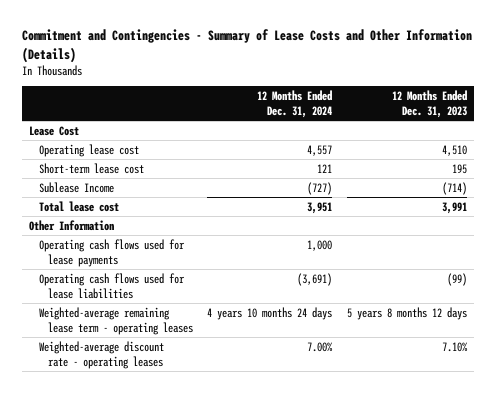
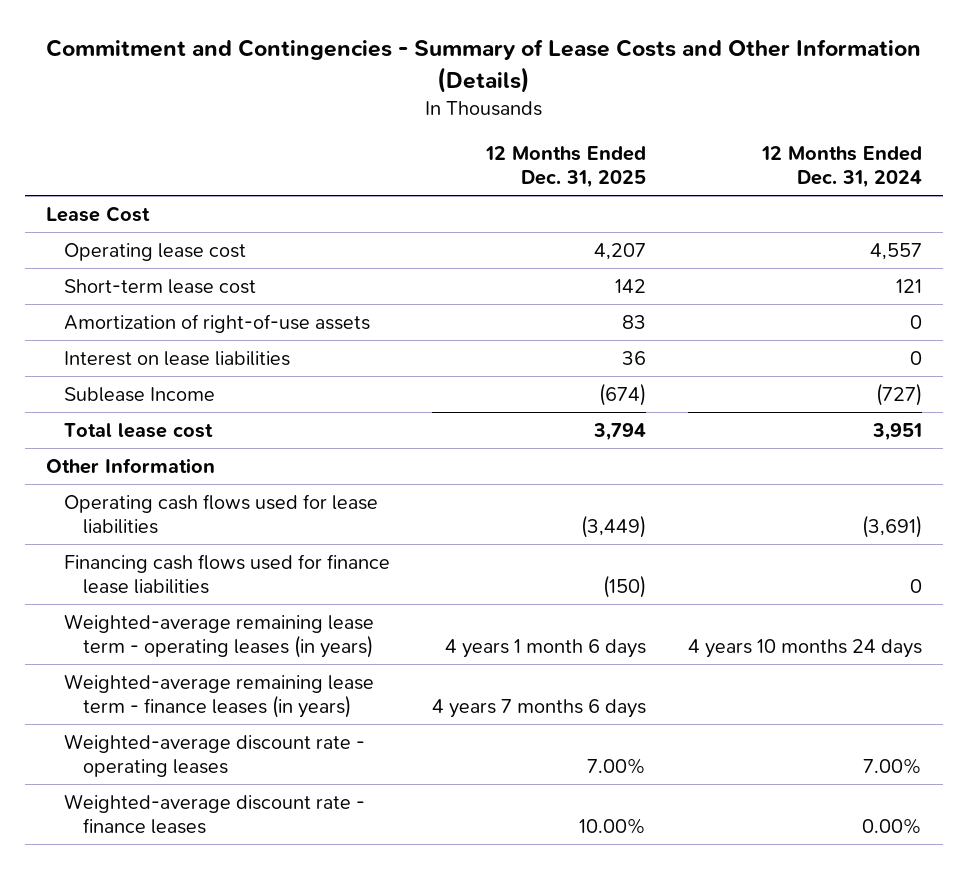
[391,89,467,118] 12 Months Ended Dec. 31, 2023 -> none
none -> [485,145,647,189] 12 Months Ended Dec. 31, 2025
none -> [64,313,371,333] Amortization of right-of-use assets
none -> [64,350,291,366] Interest on lease liabilities
[38,238,185,267] Operating cash flows used for lease payments -> none
none -> [64,553,391,595] Financing cash flows used for finance lease liabilities
[38,306,193,335] Weighted-average remaining lease term - operating leases -> [64,613,375,659] Weighted-average remaining lease term - operating leases (in years)
none -> [64,673,375,719] Weighted-average remaining lease term - finance leases (in years)
none -> [64,793,366,835] Weighted-average discount rate - finance leases

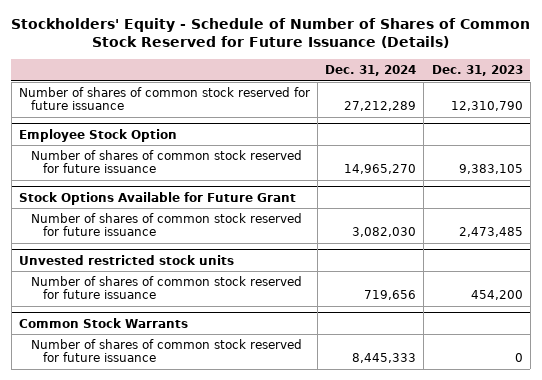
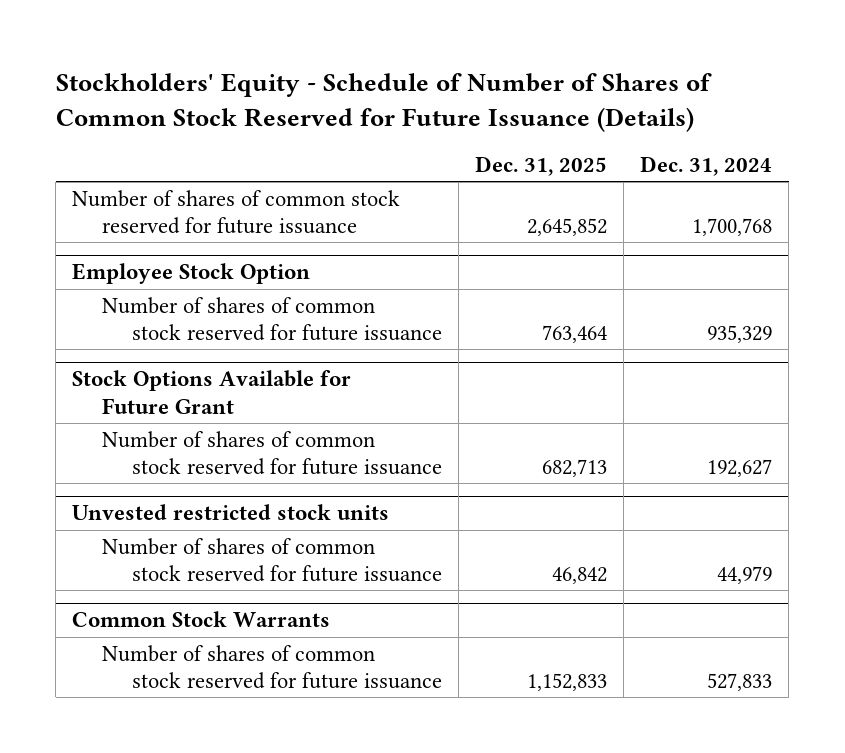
[431,65,523,77] Dec. 31, 2023 -> none
none -> [475,156,608,177] Dec. 31, 2025
[344,101,417,112] 27,212,289 -> [692,218,773,237] 1,700,768
[344,164,417,175] 14,965,270 -> [707,325,773,344] 935,329
[352,227,417,238] 3,082,030 -> [707,459,773,478] 192,627
[364,290,417,301] 719,656 -> [717,566,773,585] 44,979
[352,353,417,364] 8,445,333 -> [707,673,773,692] 527,833

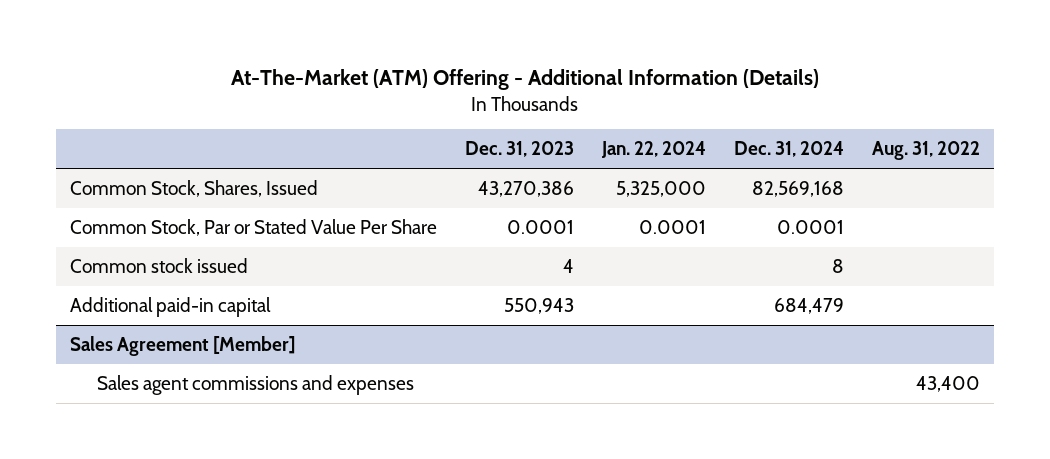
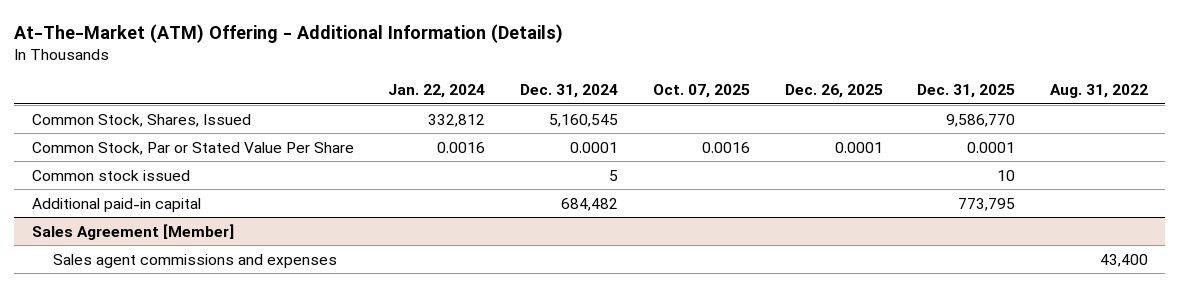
[464,141,574,158] Dec. 31, 2023 -> none
none -> [652,84,750,99] Oct. 07, 2025
none -> [784,84,883,99] Dec. 26, 2025
none -> [917,84,1016,99] Dec. 31, 2025
[615,180,706,197] 5,325,000 -> [428,113,486,127] 332,812
[751,180,844,197] 82,569,168 -> [549,113,619,127] 5,160,545
[638,219,706,234] 0.0001 -> [437,141,486,153] 0.0016
[831,258,844,273] 8 -> [609,169,619,181] 5
[773,297,844,314] 684,479 -> [561,197,619,211] 684,482

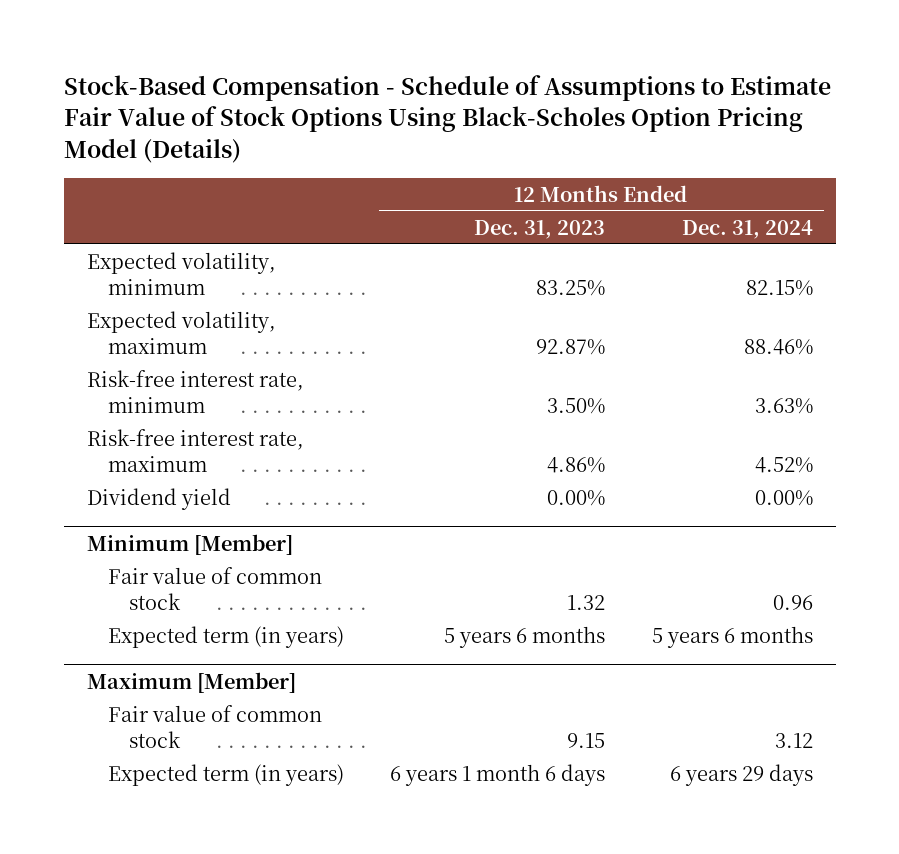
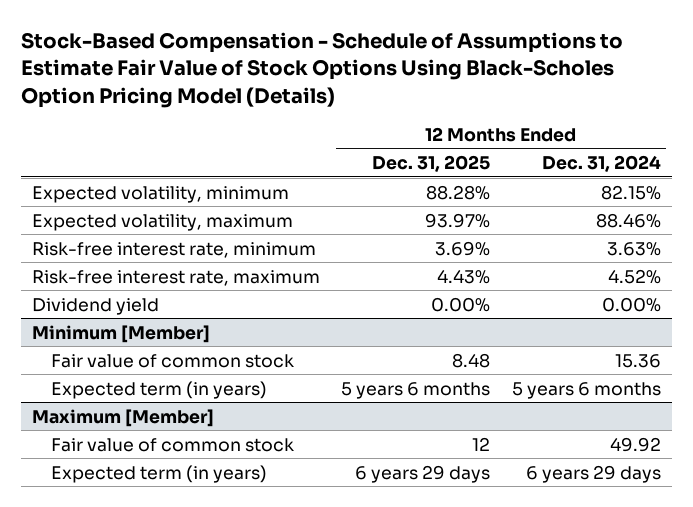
[474,219,606,239] Dec. 31, 2023 -> none
none -> [372,155,491,173] Dec. 31, 2025
[772,594,813,610] 0.96 -> [614,353,661,368] 15.36
[774,732,813,748] 3.12 -> [609,436,661,452] 49.92

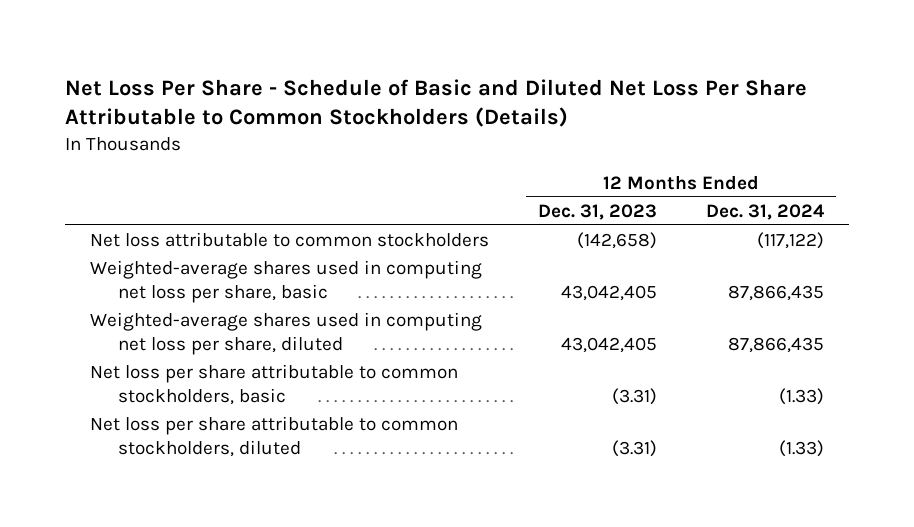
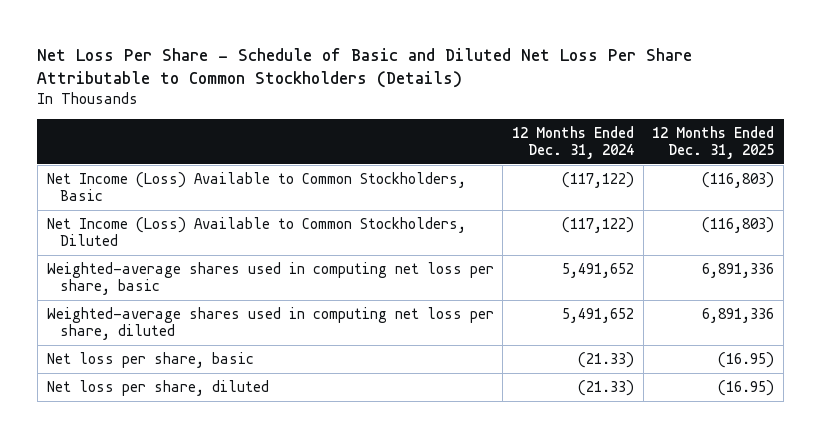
[537,203,657,220] Dec. 31, 2023 -> none
none -> [652,126,775,160] 12 Months Ended Dec. 31, 2025
[89,232,489,248] Net loss attributable to common stockholders -> [46,172,466,202] Net Income (Loss) Available to Common Stockholders, Basic
none -> [46,217,466,247] Net Income (Loss) Available to Common Stockholders, Diluted
[728,284,825,301] 87,866,435 -> [561,263,634,279] 5,491,652
[728,336,825,353] 87,866,435 -> [561,308,634,324] 5,491,652
[89,364,458,405] Net loss per share attributable to common stockholders, basic -> [46,352,254,369] Net loss per share, basic
[779,387,825,405] (1.33) -> [577,352,634,369] (21.33)
[89,416,458,457] Net loss per share attributable to common stockholders, diluted -> [46,380,269,397] Net loss per share, diluted
[779,439,825,457] (1.33) -> [577,380,634,397] (21.33)

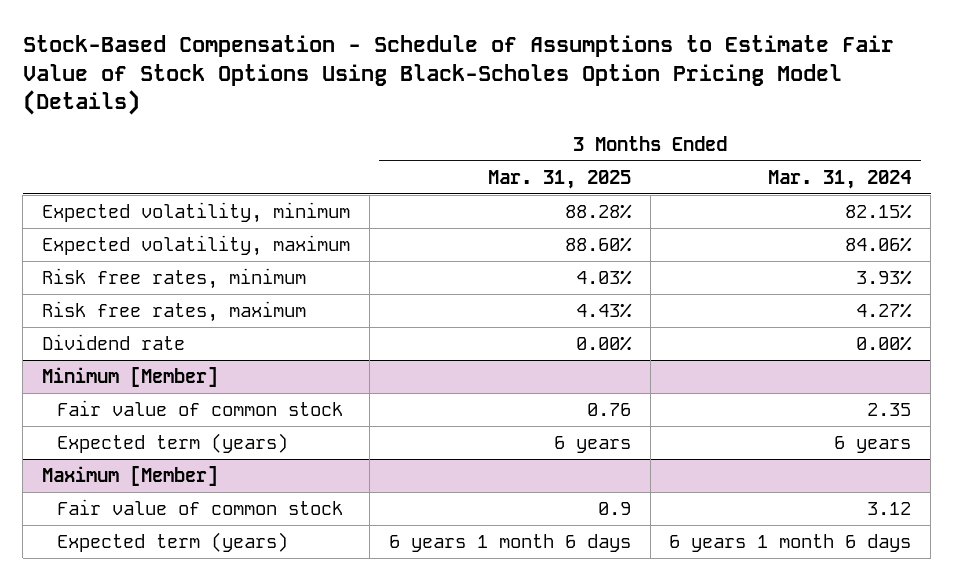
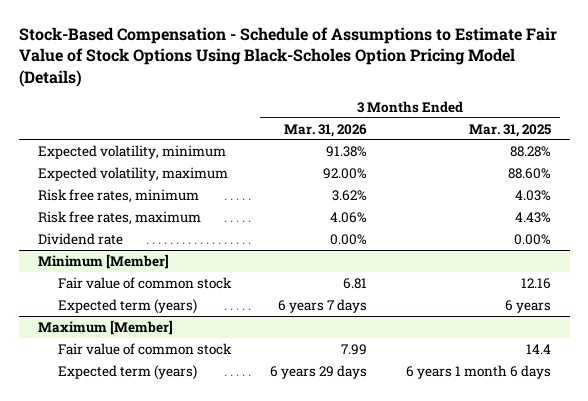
[768,169,912,189] Mar. 31, 2024 -> none
none -> [283,123,367,137] Mar. 31, 2026
[586,402,631,416] 0.76 -> [520,277,551,289] 12.16
[597,501,631,515] 0.9 -> [525,343,551,354] 14.4

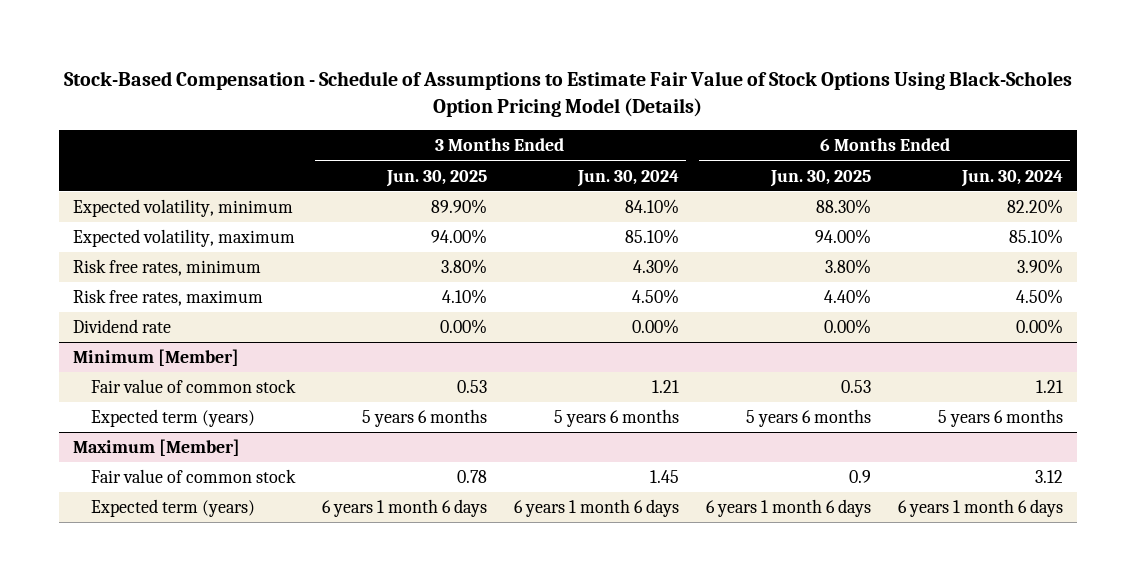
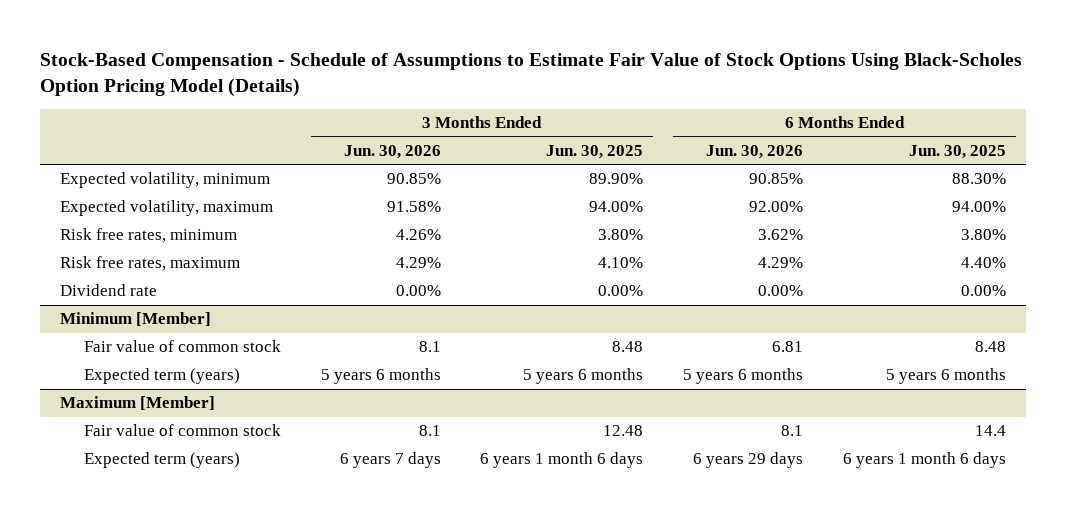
[576,169,679,187] Jun. 30, 2024 -> none
[961,169,1064,187] Jun. 30, 2024 -> none
none -> [343,144,441,159] Jun. 30, 2026
none -> [706,144,804,159] Jun. 30, 2026
[456,379,487,393] 0.53 -> [612,341,644,353] 8.48
[841,379,872,393] 0.53 -> [974,341,1006,353] 8.48
[456,469,487,483] 0.78 -> [603,425,644,437] 12.48
[849,469,872,483] 0.9 -> [974,425,1006,437] 14.4

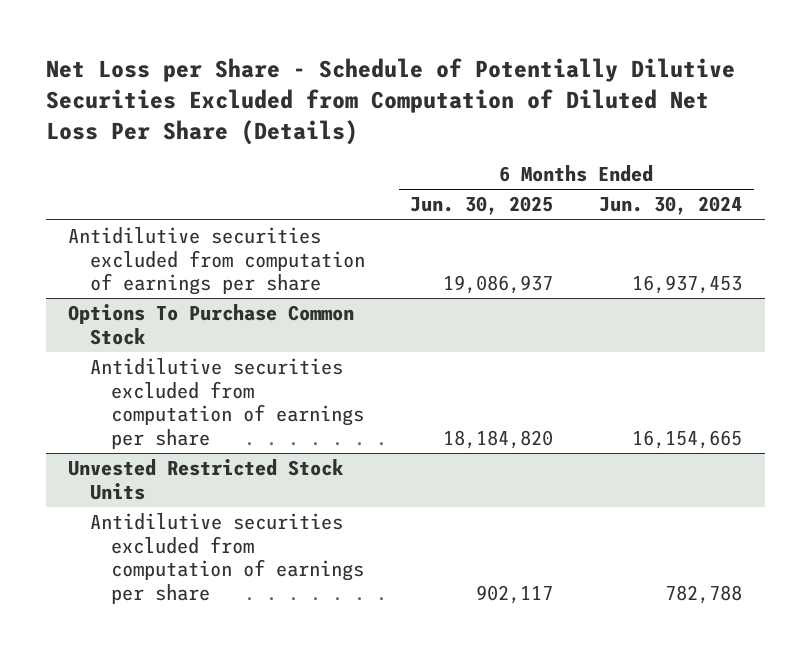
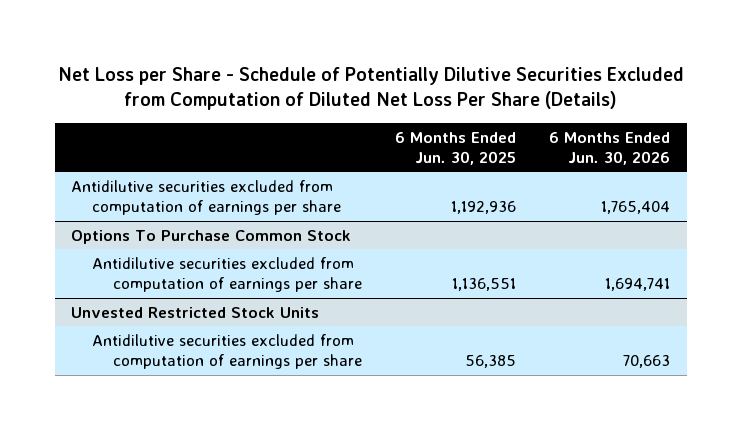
[599,196,743,216] Jun. 30, 2024 -> none
none -> [549,131,671,165] 6 Months Ended Jun. 30, 2026
[443,275,554,295] 19,086,937 -> [451,201,517,215] 1,192,936
[443,429,554,449] 18,184,820 -> [452,278,517,292] 1,136,551
[476,584,554,604] 902,117 -> [465,355,517,369] 56,385

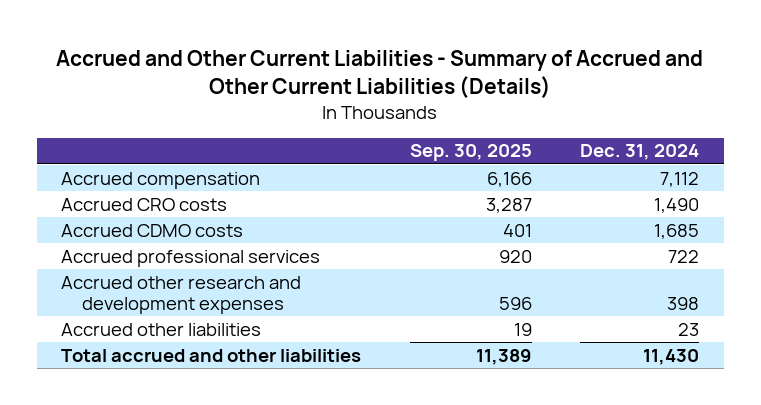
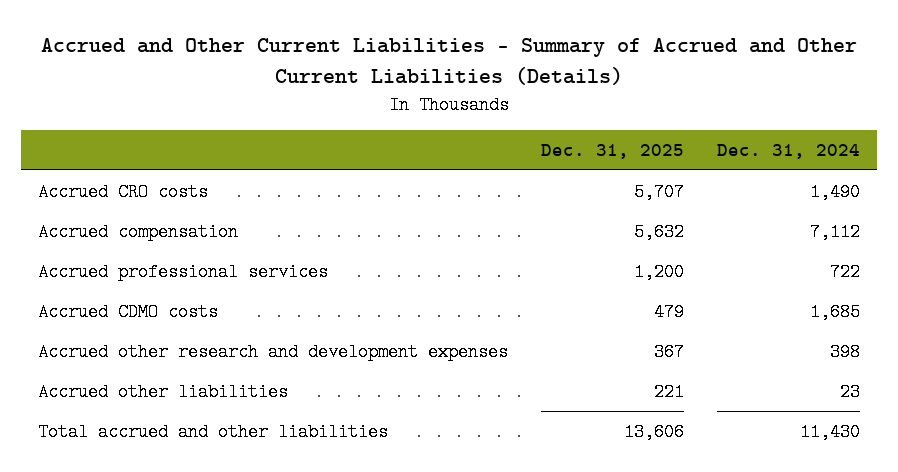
[409,144,532,162] Sep. 30, 2025 -> none
none -> [541,144,685,160] Dec. 31, 2025
[61,171,261,189] Accrued compensation -> [37,222,238,241] Accrued compensation
[61,223,244,237] Accrued CDMO costs -> [37,302,218,321] Accrued CDMO costs

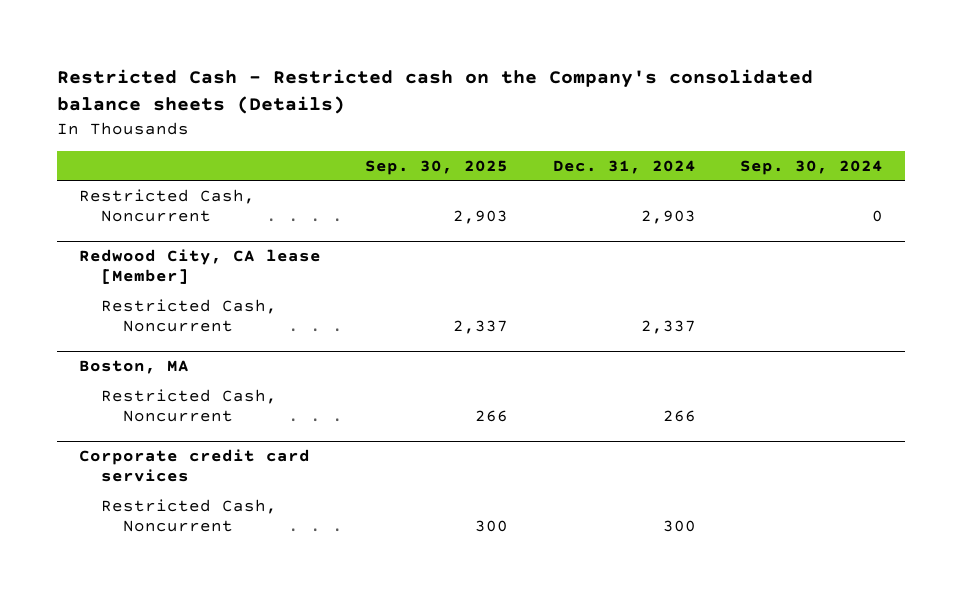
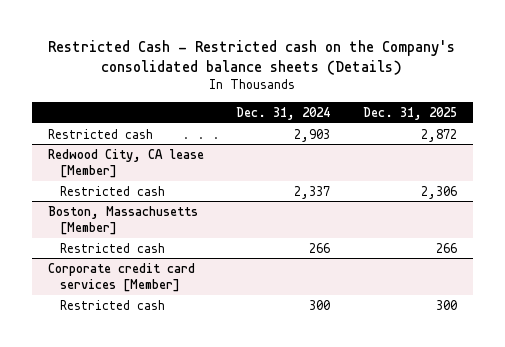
[365,159,509,175] Sep. 30, 2025 -> none
[740,159,884,175] Sep. 30, 2024 -> none
none -> [362,106,457,120] Dec. 31, 2025
[78,188,255,223] Restricted Cash, Noncurrent -> [48,128,154,139] Restricted cash
[101,298,278,333] Restricted Cash, Noncurrent -> [60,185,166,196] Restricted cash
[78,360,189,375] Boston, MA -> [48,205,199,235] Boston, Massachusetts [Member]
[101,388,278,423] Restricted Cash, Noncurrent -> [60,242,166,253] Restricted cash
[78,449,310,483] Corporate credit card services -> [48,262,196,292] Corporate credit card services [Member]
[101,498,278,533] Restricted Cash, Noncurrent -> [60,299,166,310] Restricted cash

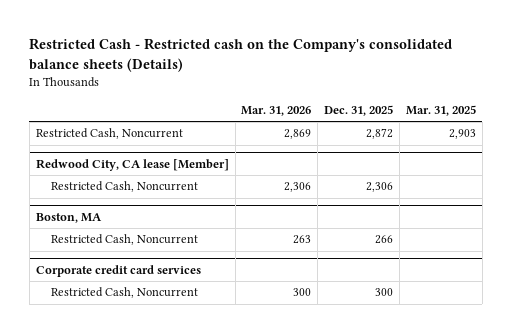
[236,106,331,120] Dec. 31, 2024 -> none
none -> [241,105,312,116] Mar. 31, 2026
none -> [405,104,476,116] Mar. 31, 2025
[48,128,154,139] Restricted cash -> [35,128,183,140] Restricted Cash, Noncurrent
[60,185,166,196] Restricted cash -> [51,181,199,193] Restricted Cash, Noncurrent
[48,205,199,235] Boston, Massachusetts [Member] -> [35,213,102,224] Boston, MA
[60,242,166,253] Restricted cash -> [51,234,199,246] Restricted Cash, Noncurrent
[48,262,196,292] Corporate credit card services [Member] -> [35,265,201,278] Corporate credit card services
[60,299,166,310] Restricted cash -> [51,287,199,299] Restricted Cash, Noncurrent

